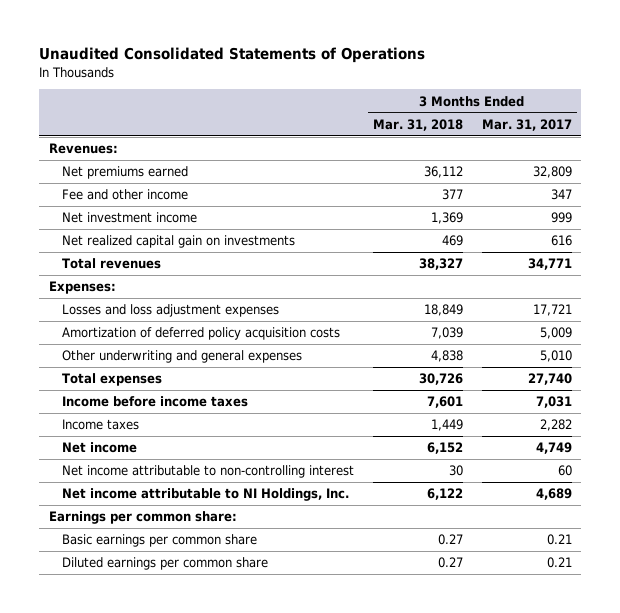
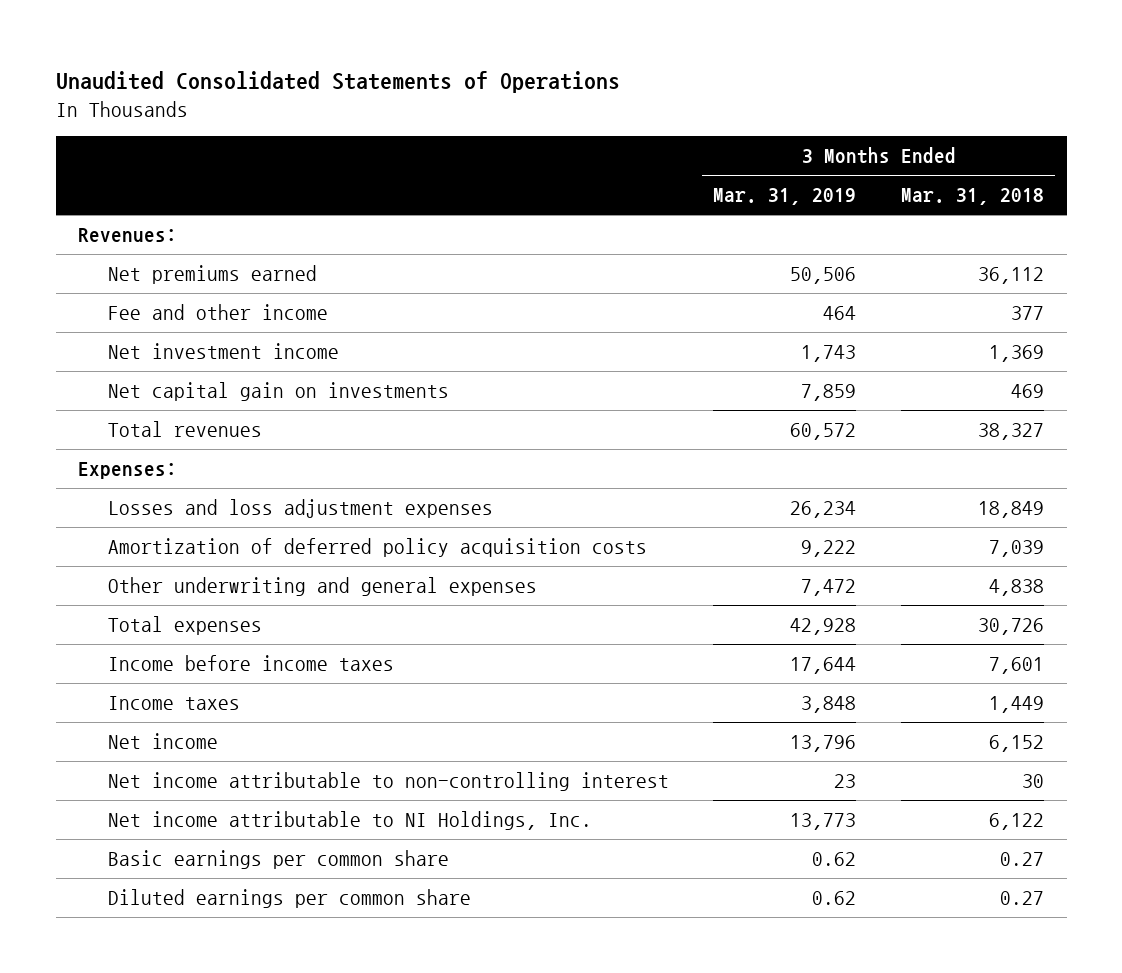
[481,118,572,131] Mar. 31, 2017 -> none
none -> [713,188,857,206] Mar. 31, 2019
[61,235,295,249] Net realized capital gain on investments -> [107,382,449,402] Net capital gain on investments
[48,511,237,525] Earnings per common share: -> none

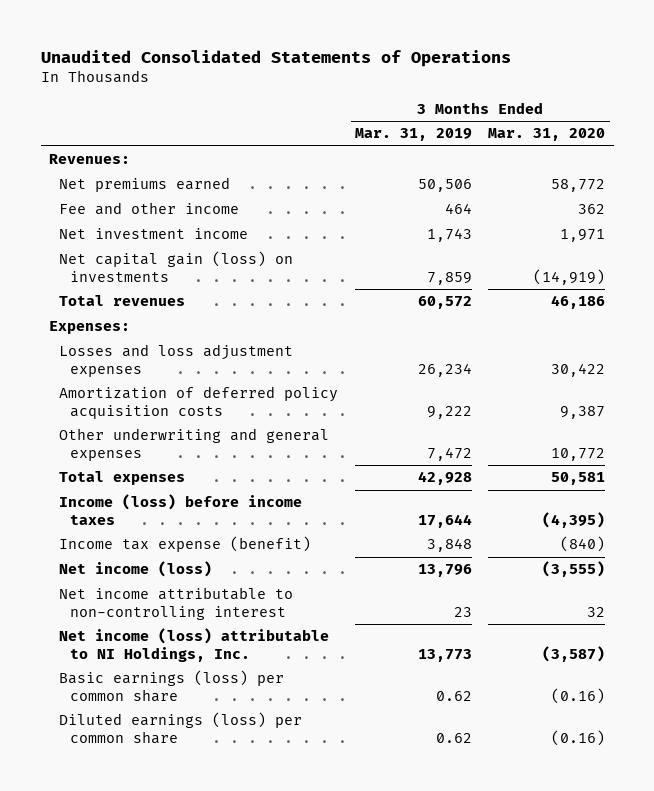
[901,188,1045,206] Mar. 31, 2018 -> none
none -> [488,128,606,142] Mar. 31, 2020
[107,382,449,402] Net capital gain on investments -> [59,251,294,283] Net capital gain (loss) on investments
[107,655,394,672] Income before income taxes -> [59,494,303,526] Income (loss) before income taxes
[107,696,240,711] Income taxes -> [59,536,312,553] Income tax expense (benefit)
[107,733,218,750] Net income -> [59,561,213,578] Net income (loss)
[107,811,592,831] Net income attributable to NI Holdings, Inc. -> [59,628,330,663] Net income (loss) attributable to NI Holdings, Inc.
[107,850,449,870] Basic earnings per common share -> [59,670,285,703] Basic earnings (loss) per common share
[107,889,471,909] Diluted earnings per common share -> [59,712,303,745] Diluted earnings (loss) per common share

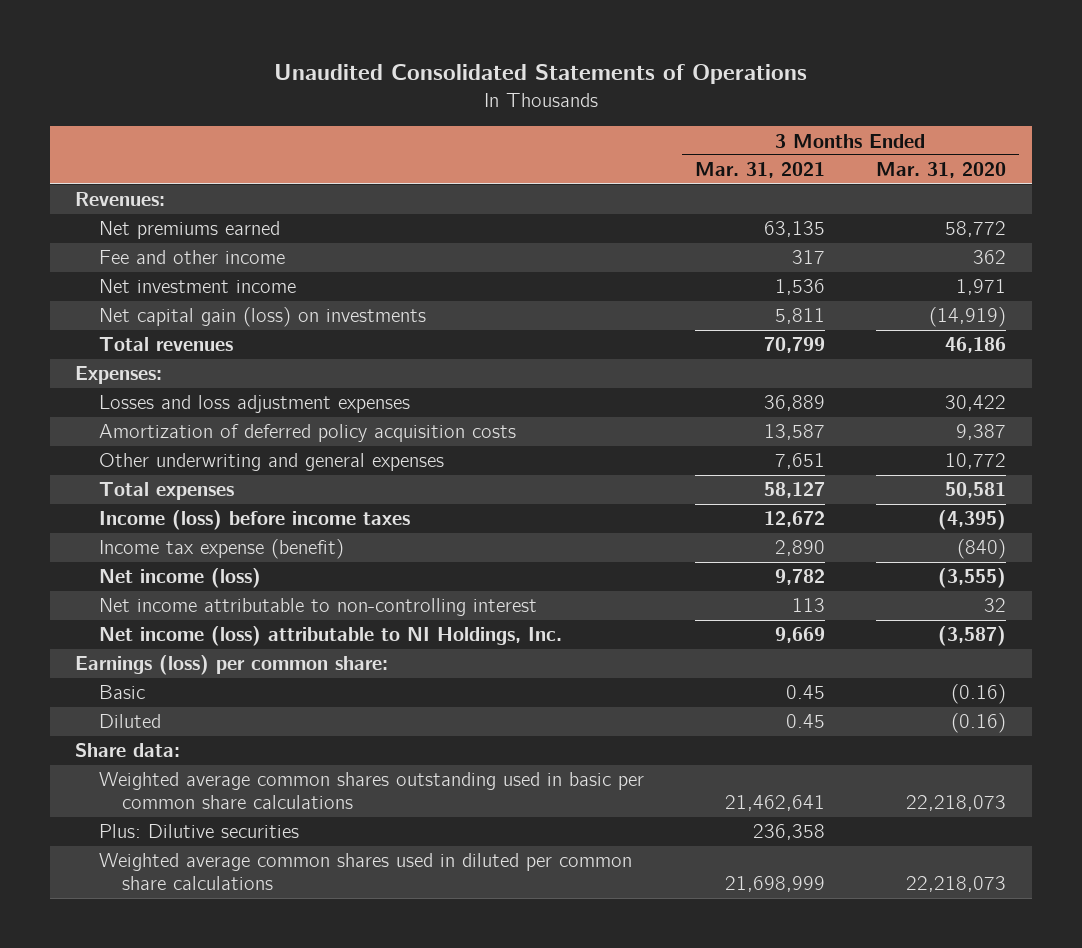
[354,128,472,142] Mar. 31, 2019 -> none
none -> [694,162,825,179] Mar. 31, 2021
none -> [75,655,389,676] Earnings (loss) per common share:
[59,670,285,703] Basic earnings (loss) per common share -> [98,685,145,700] Basic
[59,712,303,745] Diluted earnings (loss) per common share -> [98,714,161,729] Diluted
none -> [75,743,181,758] Share data:
none -> [98,772,644,810] Weighted average common shares outstanding used in basic per common share calculations
none -> [98,824,299,839] Plus: Dilutive securities
none -> [98,853,632,891] Weighted average common shares used in diluted per common share calculations

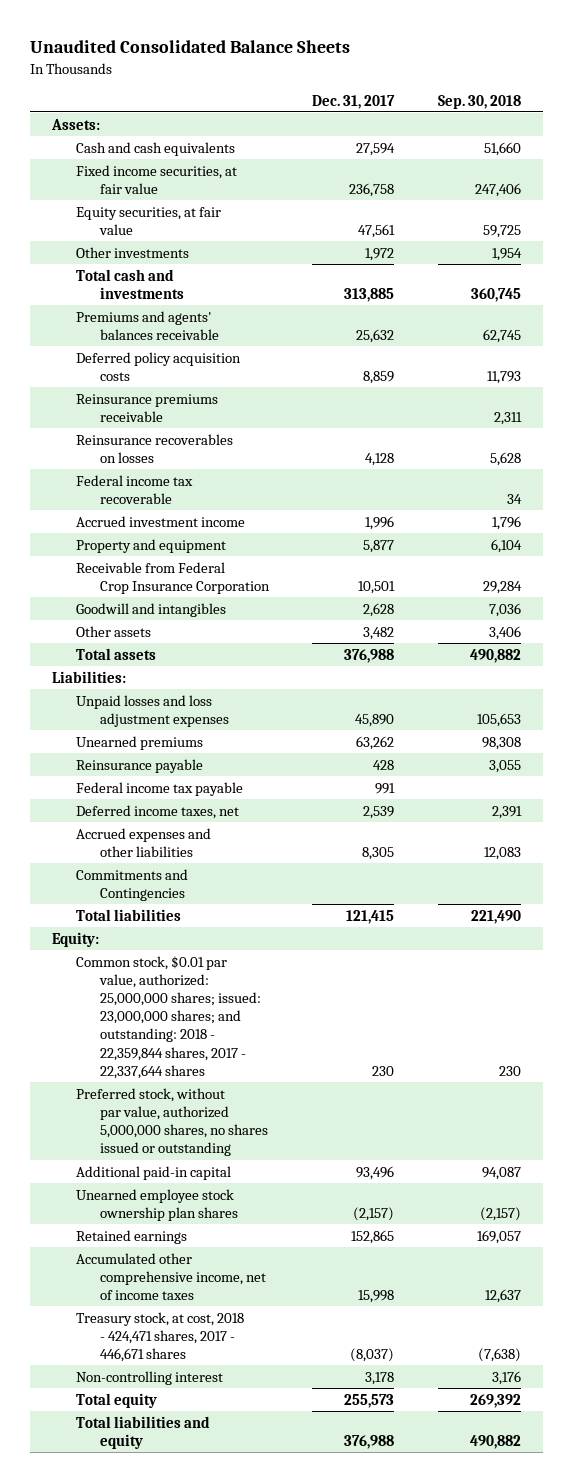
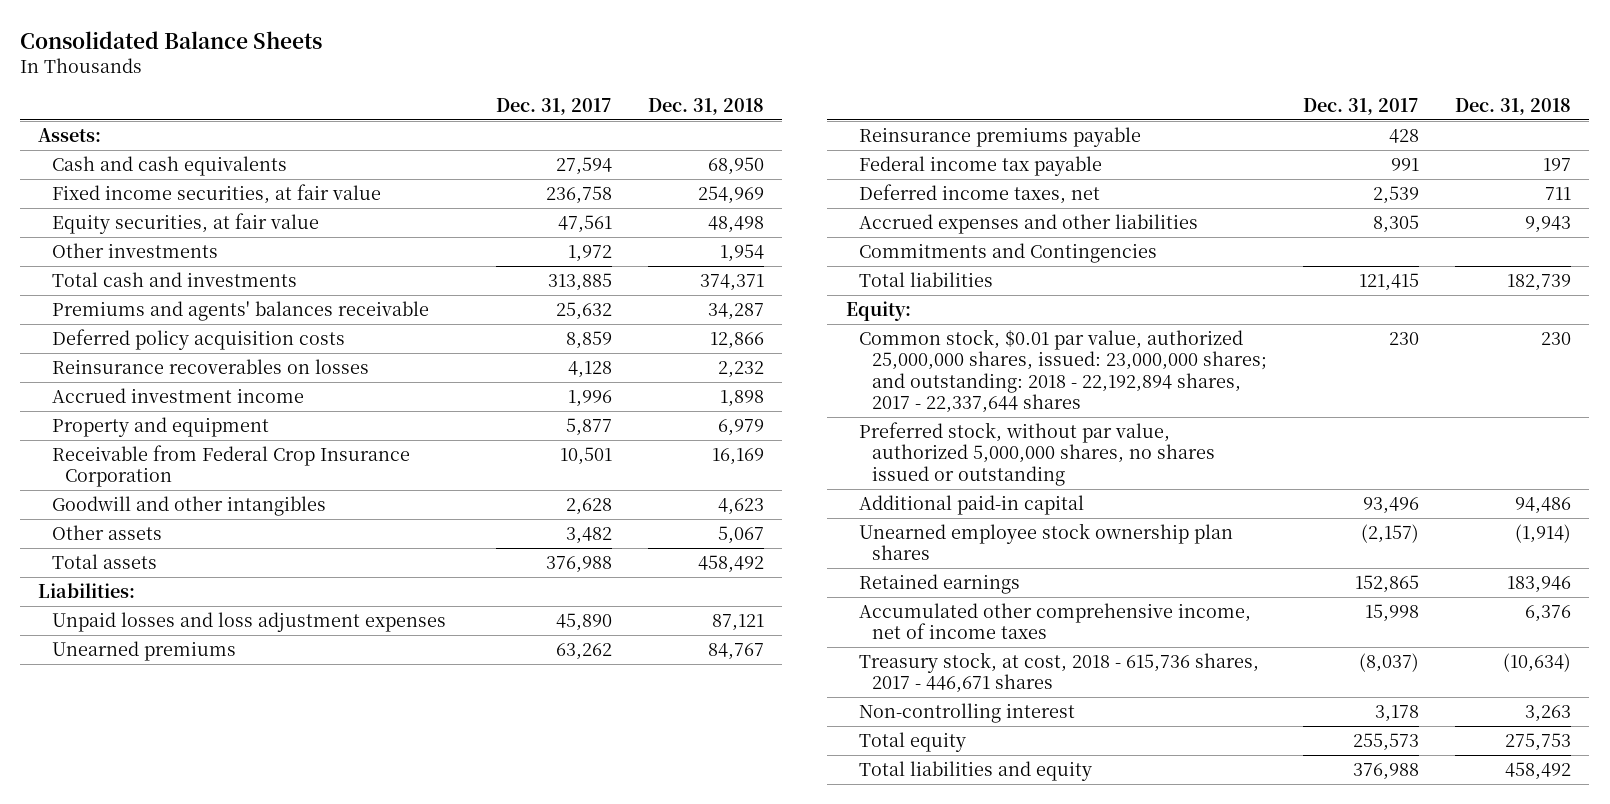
[29,40,350,54] Unaudited Consolidated Balance Sheets -> [20,30,323,49] Consolidated Balance Sheets
[438,94,522,109] Sep. 30, 2018 -> none
none -> [647,98,764,116] Dec. 31, 2018
[75,393,218,422] Reinsurance premiums receivable -> none
[75,474,193,504] Federal income tax recoverable -> none
[75,602,226,617] Goodwill and intangibles -> [51,495,326,516] Goodwill and other intangibles
[75,758,203,773] Reinsurance payable -> [858,126,1141,147] Reinsurance premiums payable
[75,955,261,1079] Common stock, $0.01 par value, authorized: 25,000,000 shares; issued: 23,000,000 shares; and outstanding: 2018 - 22,359,844 shares, 2017 - 22,337,644 shares -> [858,328,1267,414] Common stock, $0.01 par value, authorized 25,000,000 shares, issued: 23,000,000 shares; and outstanding: 2018 - 22,192,894 shares, 2017 - 22,337,644 shares
[75,1311,244,1363] Treasury stock, at cost, 2018 - 424,471 shares, 2017 - 446,671 shares -> [858,651,1259,694] Treasury stock, at cost, 2018 - 615,736 shares, 2017 - 446,671 shares

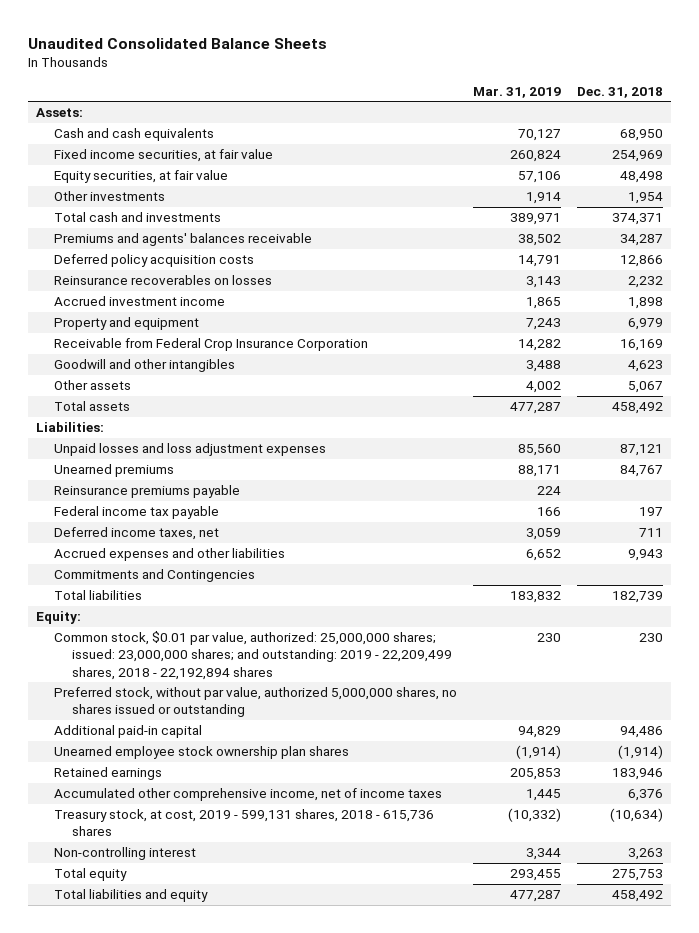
[20,30,323,49] Consolidated Balance Sheets -> [27,37,327,49] Unaudited Consolidated Balance Sheets
[495,98,612,116] Dec. 31, 2017 -> none
none -> [472,86,561,98] Mar. 31, 2019
[858,328,1267,414] Common stock, $0.01 par value, authorized 25,000,000 shares, issued: 23,000,000 shares; and outstanding: 2018 - 22,192,894 shares, 2017 - 22,337,644 shares -> [54,631,453,680] Common stock, $0.01 par value, authorized: 25,000,000 shares; issued: 23,000,000 shares; and outstanding: 2019 - 22,209,499 shares, 2018 - 22,192,894 shares
[858,651,1259,694] Treasury stock, at cost, 2018 - 615,736 shares, 2017 - 446,671 shares -> [54,809,435,837] Treasury stock, at cost, 2019 - 599,131 shares, 2018 - 615,736 shares

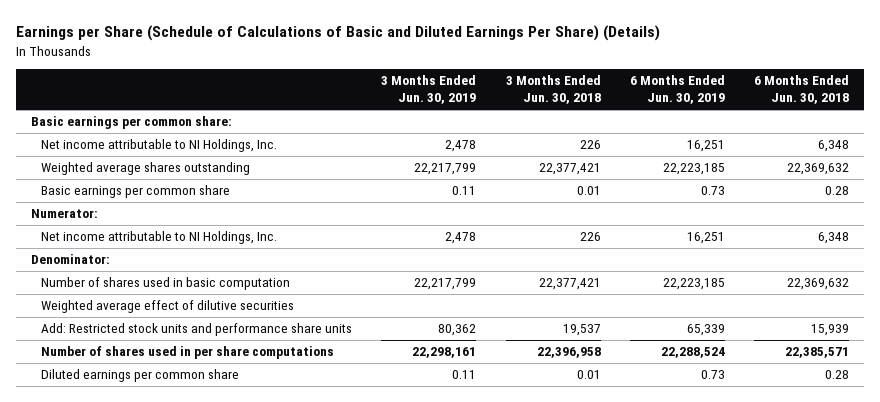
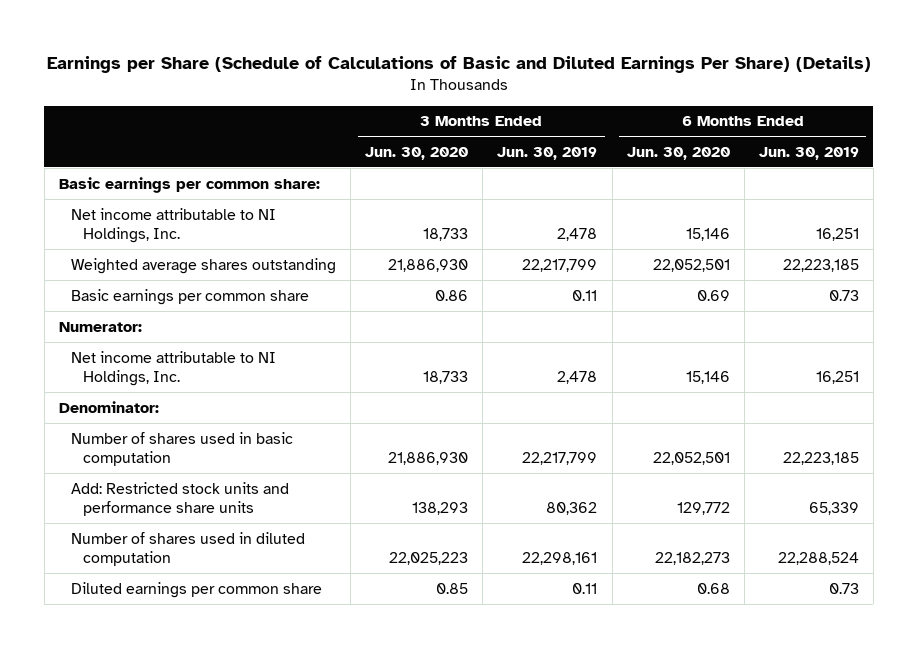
[505,75,601,105] 3 Months Ended Jun. 30, 2018 -> none
[754,75,850,105] 6 Months Ended Jun. 30, 2018 -> none
none -> [365,147,469,161] Jun. 30, 2020
none -> [626,147,730,161] Jun. 30, 2020
[40,300,294,314] Weighted average effect of dilutive securities -> none
[40,346,334,360] Number of shares used in per share computations -> [71,531,306,566] Number of shares used in diluted computation

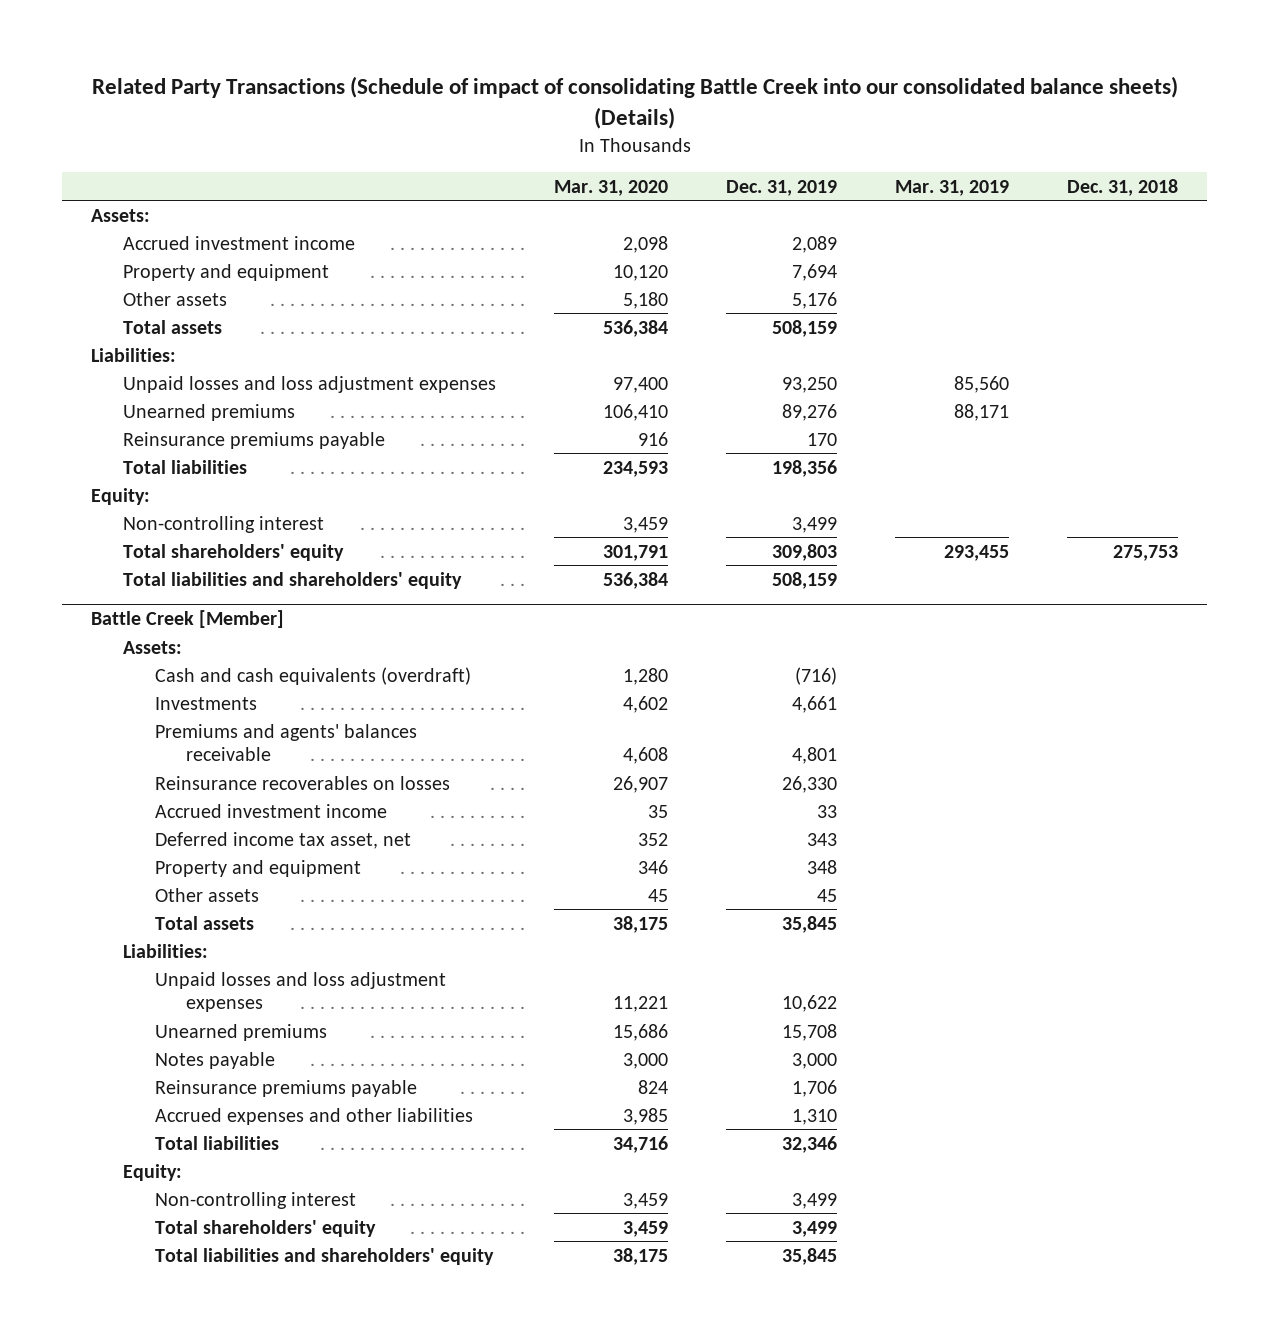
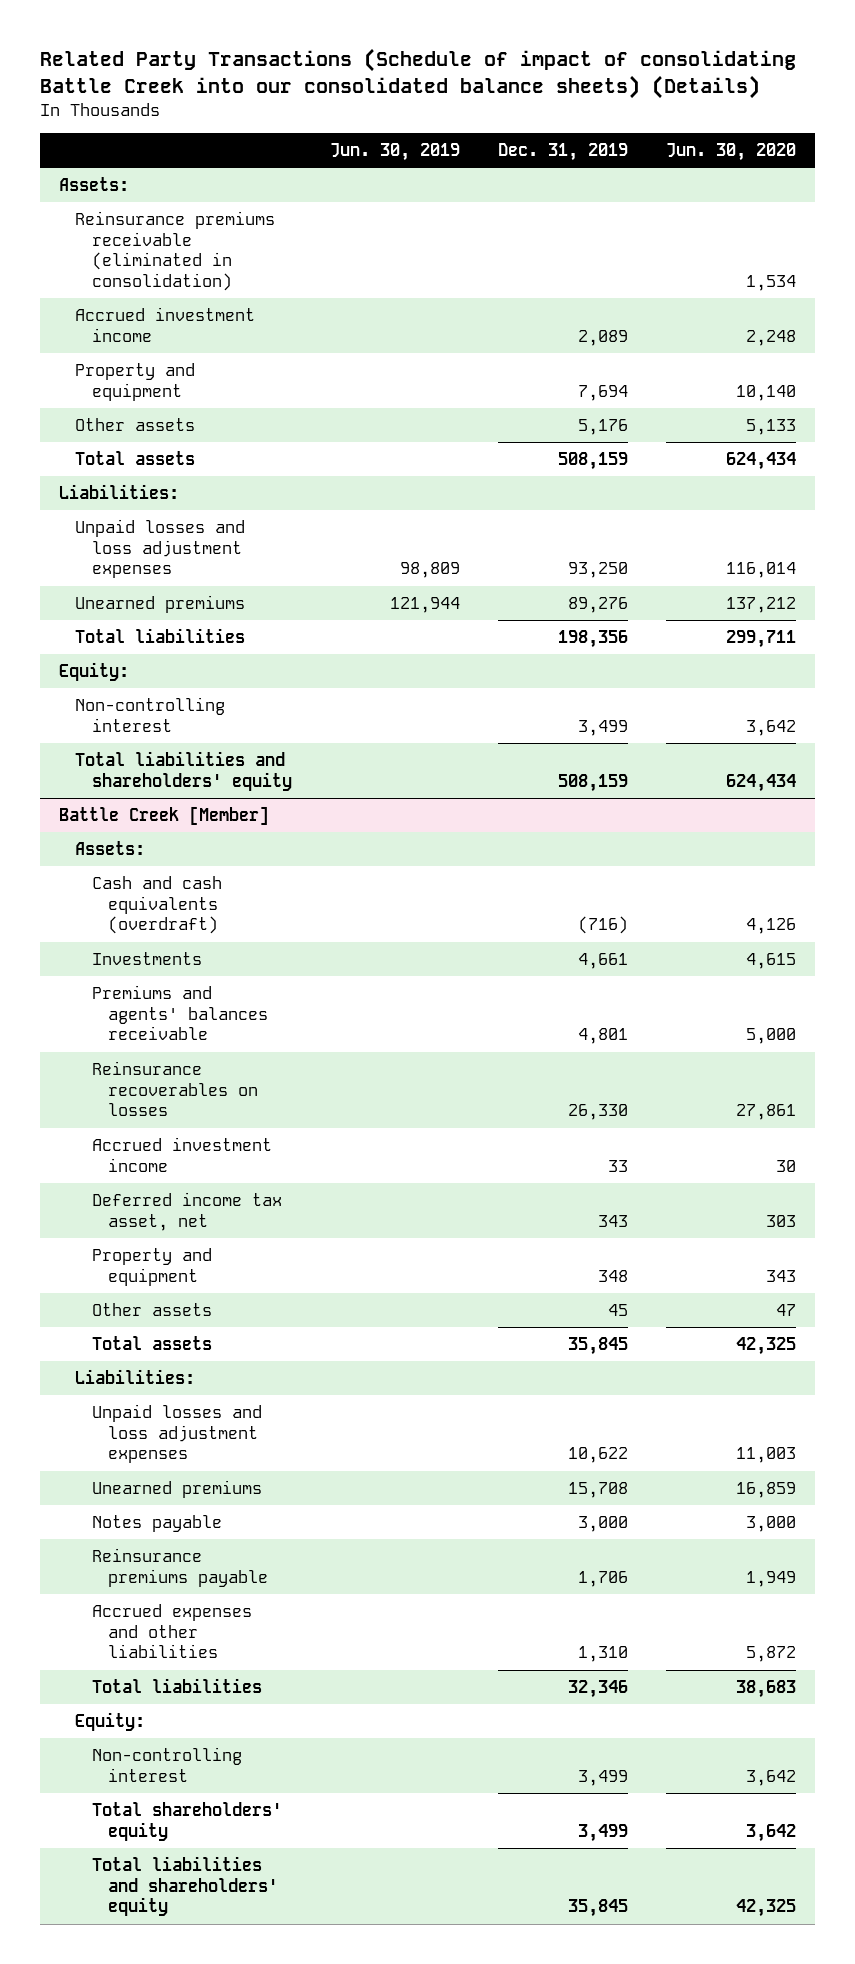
[554,179,669,196] Mar. 31, 2020 -> none
[895,179,1010,196] Mar. 31, 2019 -> none
[1067,178,1179,196] Dec. 31, 2018 -> none
none -> [329,143,460,162] Jun. 30, 2019
none -> [666,143,797,162] Jun. 30, 2020
none -> [75,210,276,292] Reinsurance premiums receivable (eliminated in consolidation)
[122,431,385,449] Reinsurance premiums payable -> none
[122,543,344,561] Total shareholders' equity -> none

